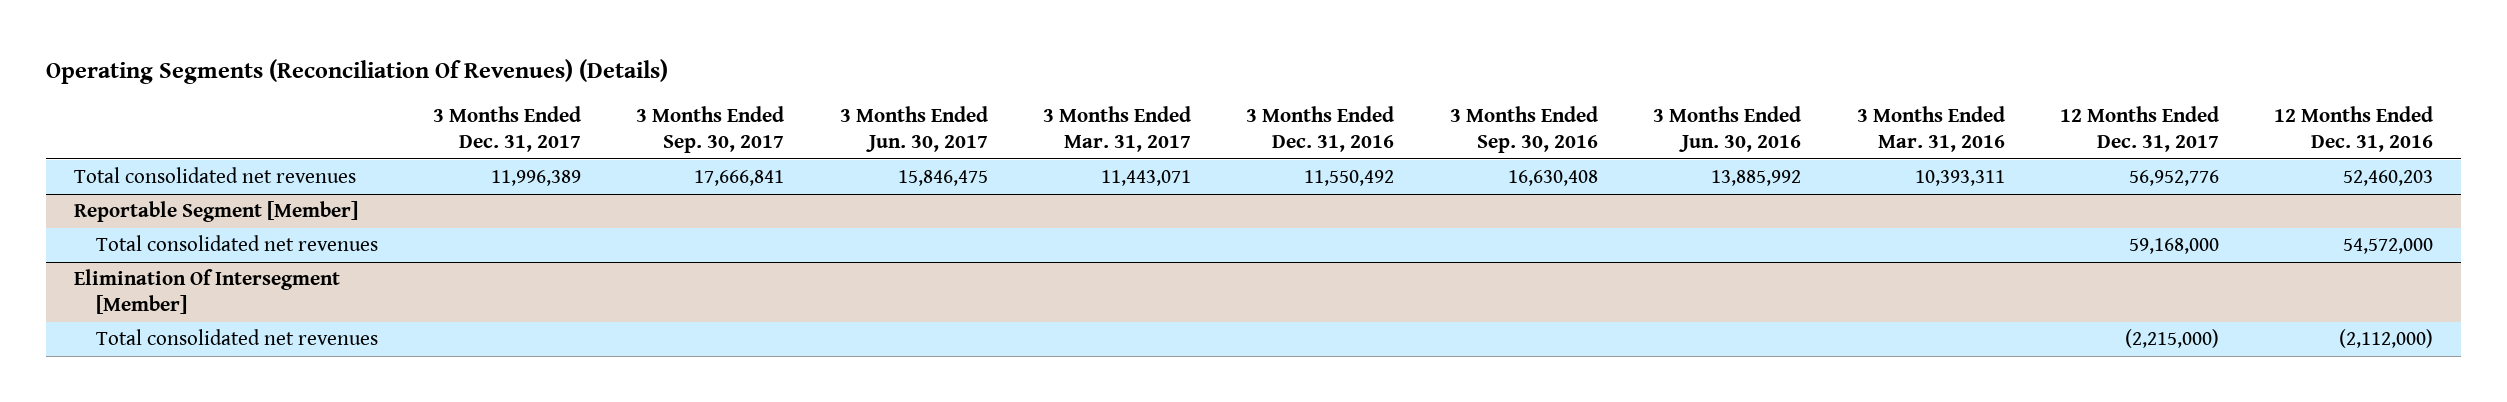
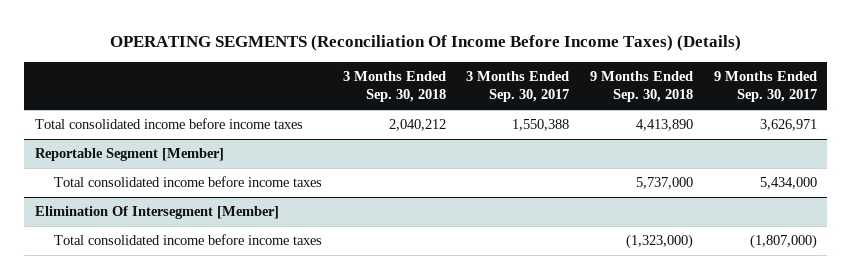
[45,59,668,85] Operating Segments (Reconciliation Of Revenues) (Details) -> [109,34,741,51] OPERATING SEGMENTS (Reconciliation Of Income Before Income Taxes) (Details)
[432,106,581,153] 3 Months Ended Dec. 31, 2017 -> none
[839,106,988,153] 3 Months Ended Jun. 30, 2017 -> none
[1043,106,1192,153] 3 Months Ended Mar. 31, 2017 -> none
[1246,106,1395,153] 3 Months Ended Dec. 31, 2016 -> none
[1449,106,1598,154] 3 Months Ended Sep. 30, 2016 -> none
[1653,106,1802,153] 3 Months Ended Jun. 30, 2016 -> none
[1856,106,2005,153] 3 Months Ended Mar. 31, 2016 -> none
[2059,106,2219,153] 12 Months Ended Dec. 31, 2017 -> none
[2274,106,2434,153] 12 Months Ended Dec. 31, 2016 -> none
none -> [342,70,446,103] 3 Months Ended Sep. 30, 2018
none -> [590,70,694,103] 9 Months Ended Sep. 30, 2018
none -> [714,70,818,103] 9 Months Ended Sep. 30, 2017
[73,167,356,184] Total consolidated net revenues -> none
none -> [34,118,303,130] Total consolidated income before income taxes
[95,235,378,252] Total consolidated net revenues -> none
none -> [53,176,322,188] Total consolidated income before income taxes
[95,329,378,346] Total consolidated net revenues -> none
none -> [53,234,322,246] Total consolidated income before income taxes

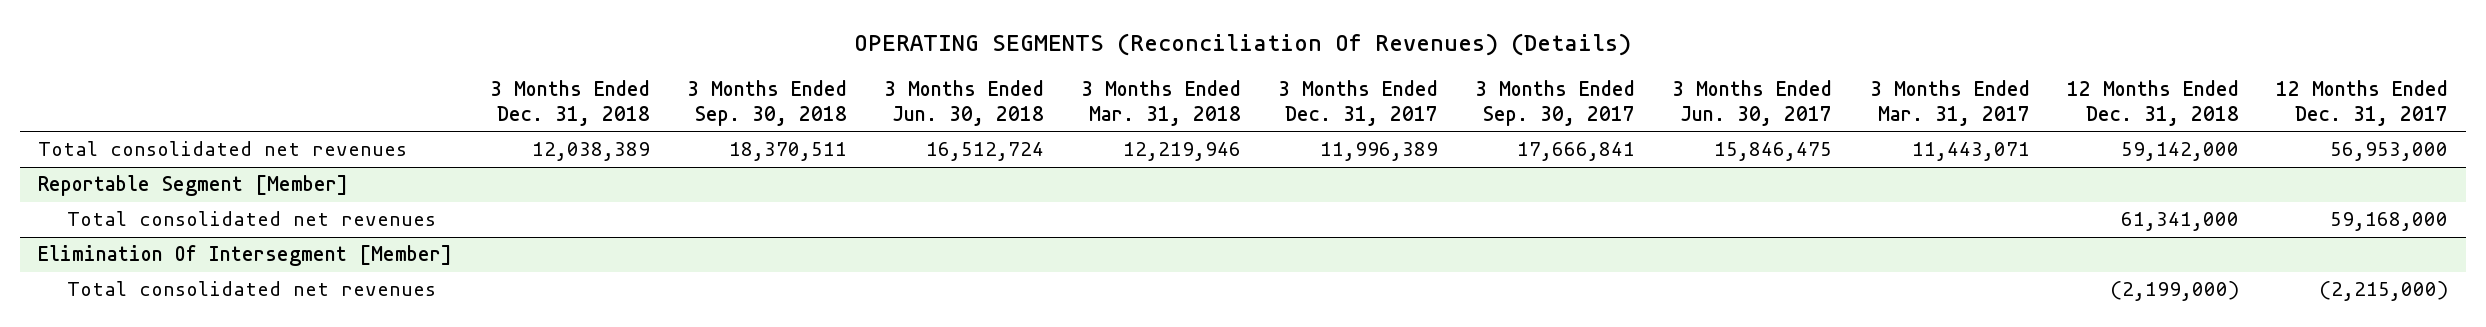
[109,34,741,51] OPERATING SEGMENTS (Reconciliation Of Income Before Income Taxes) (Details) -> [854,33,1632,57] OPERATING SEGMENTS (Reconciliation Of Revenues) (Details)
[590,70,694,103] 9 Months Ended Sep. 30, 2018 -> none
[714,70,818,103] 9 Months Ended Sep. 30, 2017 -> none
none -> [489,80,650,127] 3 Months Ended Dec. 31, 2018
none -> [883,80,1044,127] 3 Months Ended Jun. 30, 2018
none -> [1080,80,1241,127] 3 Months Ended Mar. 31, 2018
none -> [1278,80,1439,127] 3 Months Ended Dec. 31, 2017
none -> [1672,80,1833,127] 3 Months Ended Jun. 30, 2017
none -> [1869,80,2030,127] 3 Months Ended Mar. 31, 2017
none -> [2066,80,2239,127] 12 Months Ended Dec. 31, 2018
none -> [2275,80,2448,127] 12 Months Ended Dec. 31, 2017
[34,118,303,130] Total consolidated income before income taxes -> none
none -> [38,141,408,157] Total consolidated net revenues
[53,176,322,188] Total consolidated income before income taxes -> none
none -> [66,211,436,227] Total consolidated net revenues
[53,234,322,246] Total consolidated income before income taxes -> none
none -> [66,281,436,297] Total consolidated net revenues

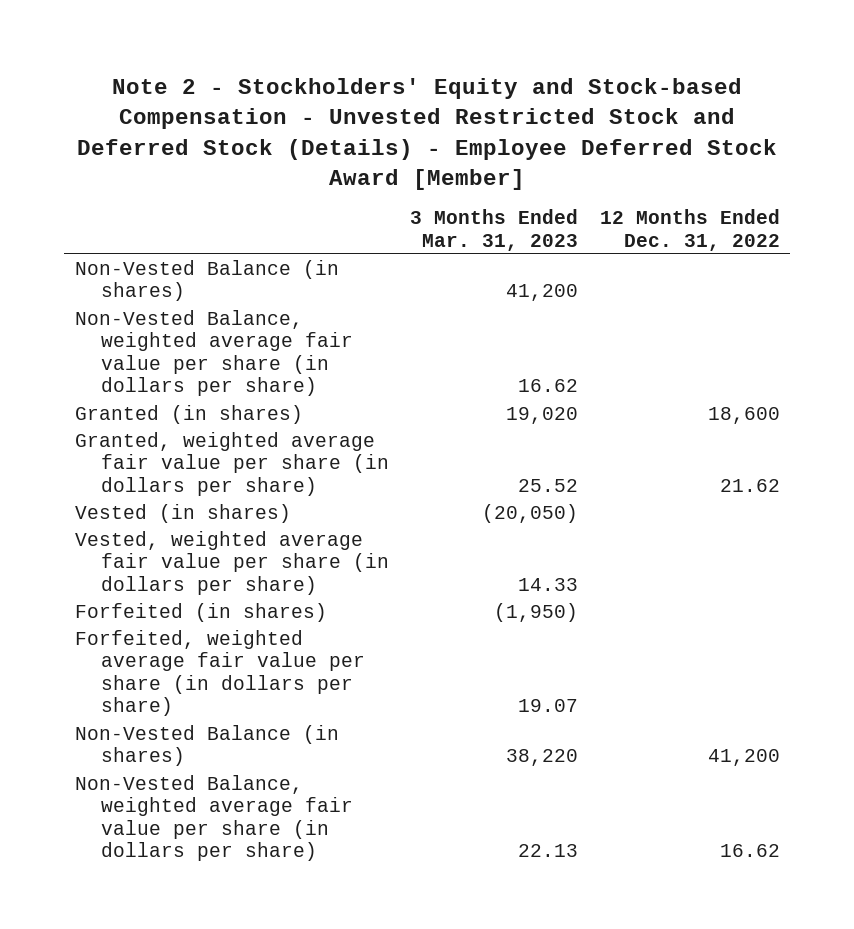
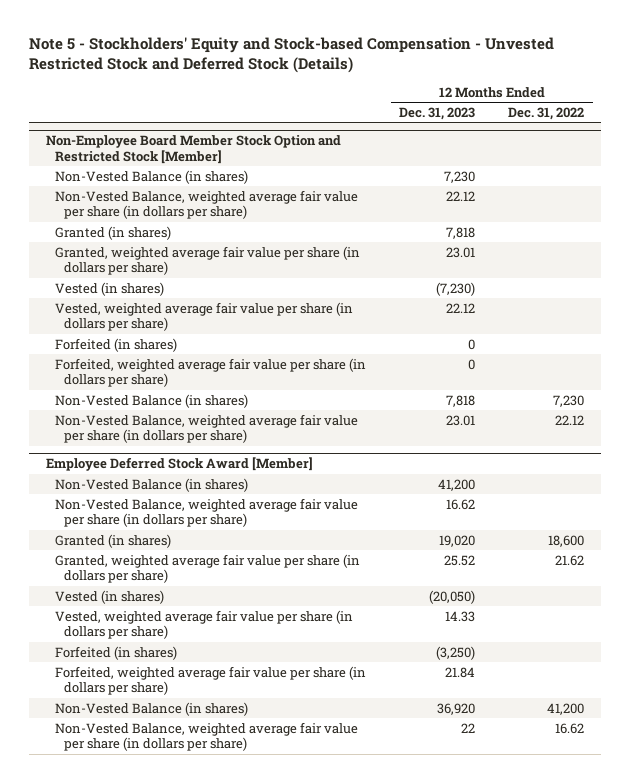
[77,78,778,190] Note 2 - Stockholders' Equity and Stock-based Compensation - Unvested Restricted Stock and Deferred Stock (Details) - Employee Deferred Stock Award [Member] -> [29,37,555,74] Note 5 - Stockholders' Equity and Stock-based Compensation - Unvested Restricted Stock and Deferred Stock (Details)
[410,209,579,251] 3 Months Ended Mar. 31, 2023 -> none
none -> [399,106,476,120] Dec. 31, 2023
none -> [45,135,341,164] Non-Employee Board Member Stock Option and Restricted Stock [Member]
none -> [55,169,249,184] Non-Vested Balance (in shares)
none -> [55,189,359,220] Non-Vested Balance, weighted average fair value per share (in dollars per share)
none -> [55,225,172,240] Granted (in shares)
none -> [55,245,361,276] Granted, weighted average fair value per share (in dollars per share)
none -> [55,281,165,296] Vested (in shares)
none -> [55,301,354,332] Vested, weighted average fair value per share (in dollars per share)
none -> [55,337,178,352] Forfeited (in shares)
none -> [55,357,367,388] Forfeited, weighted average fair value per share (in dollars per share)
none -> [55,393,249,408] Non-Vested Balance (in shares)
none -> [55,413,359,444] Non-Vested Balance, weighted average fair value per share (in dollars per share)
none -> [45,457,313,472] Employee Deferred Stock Award [Member]

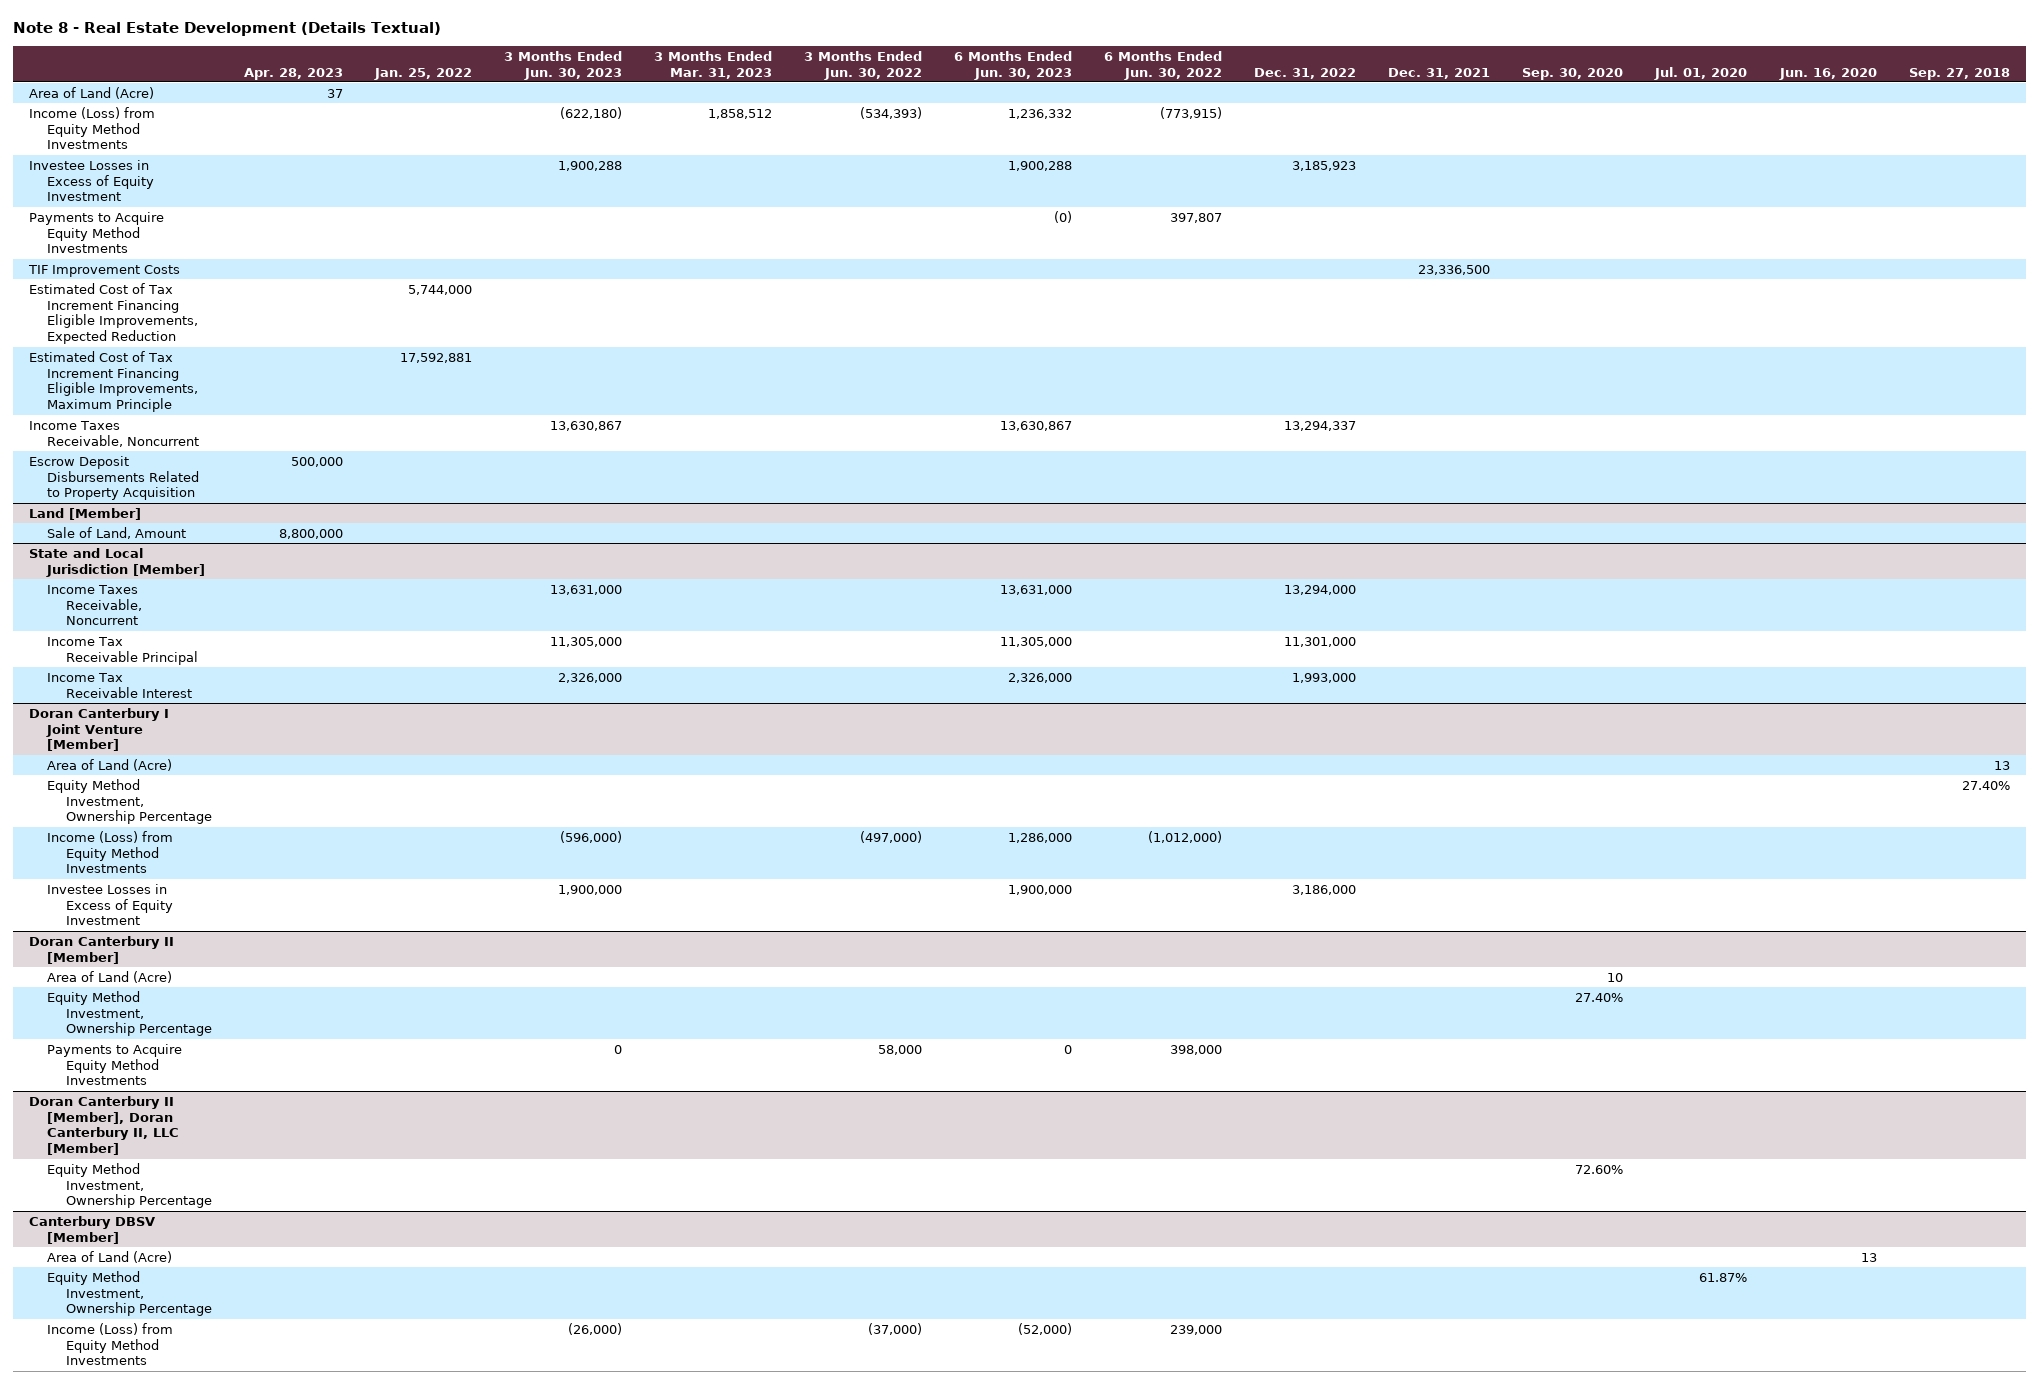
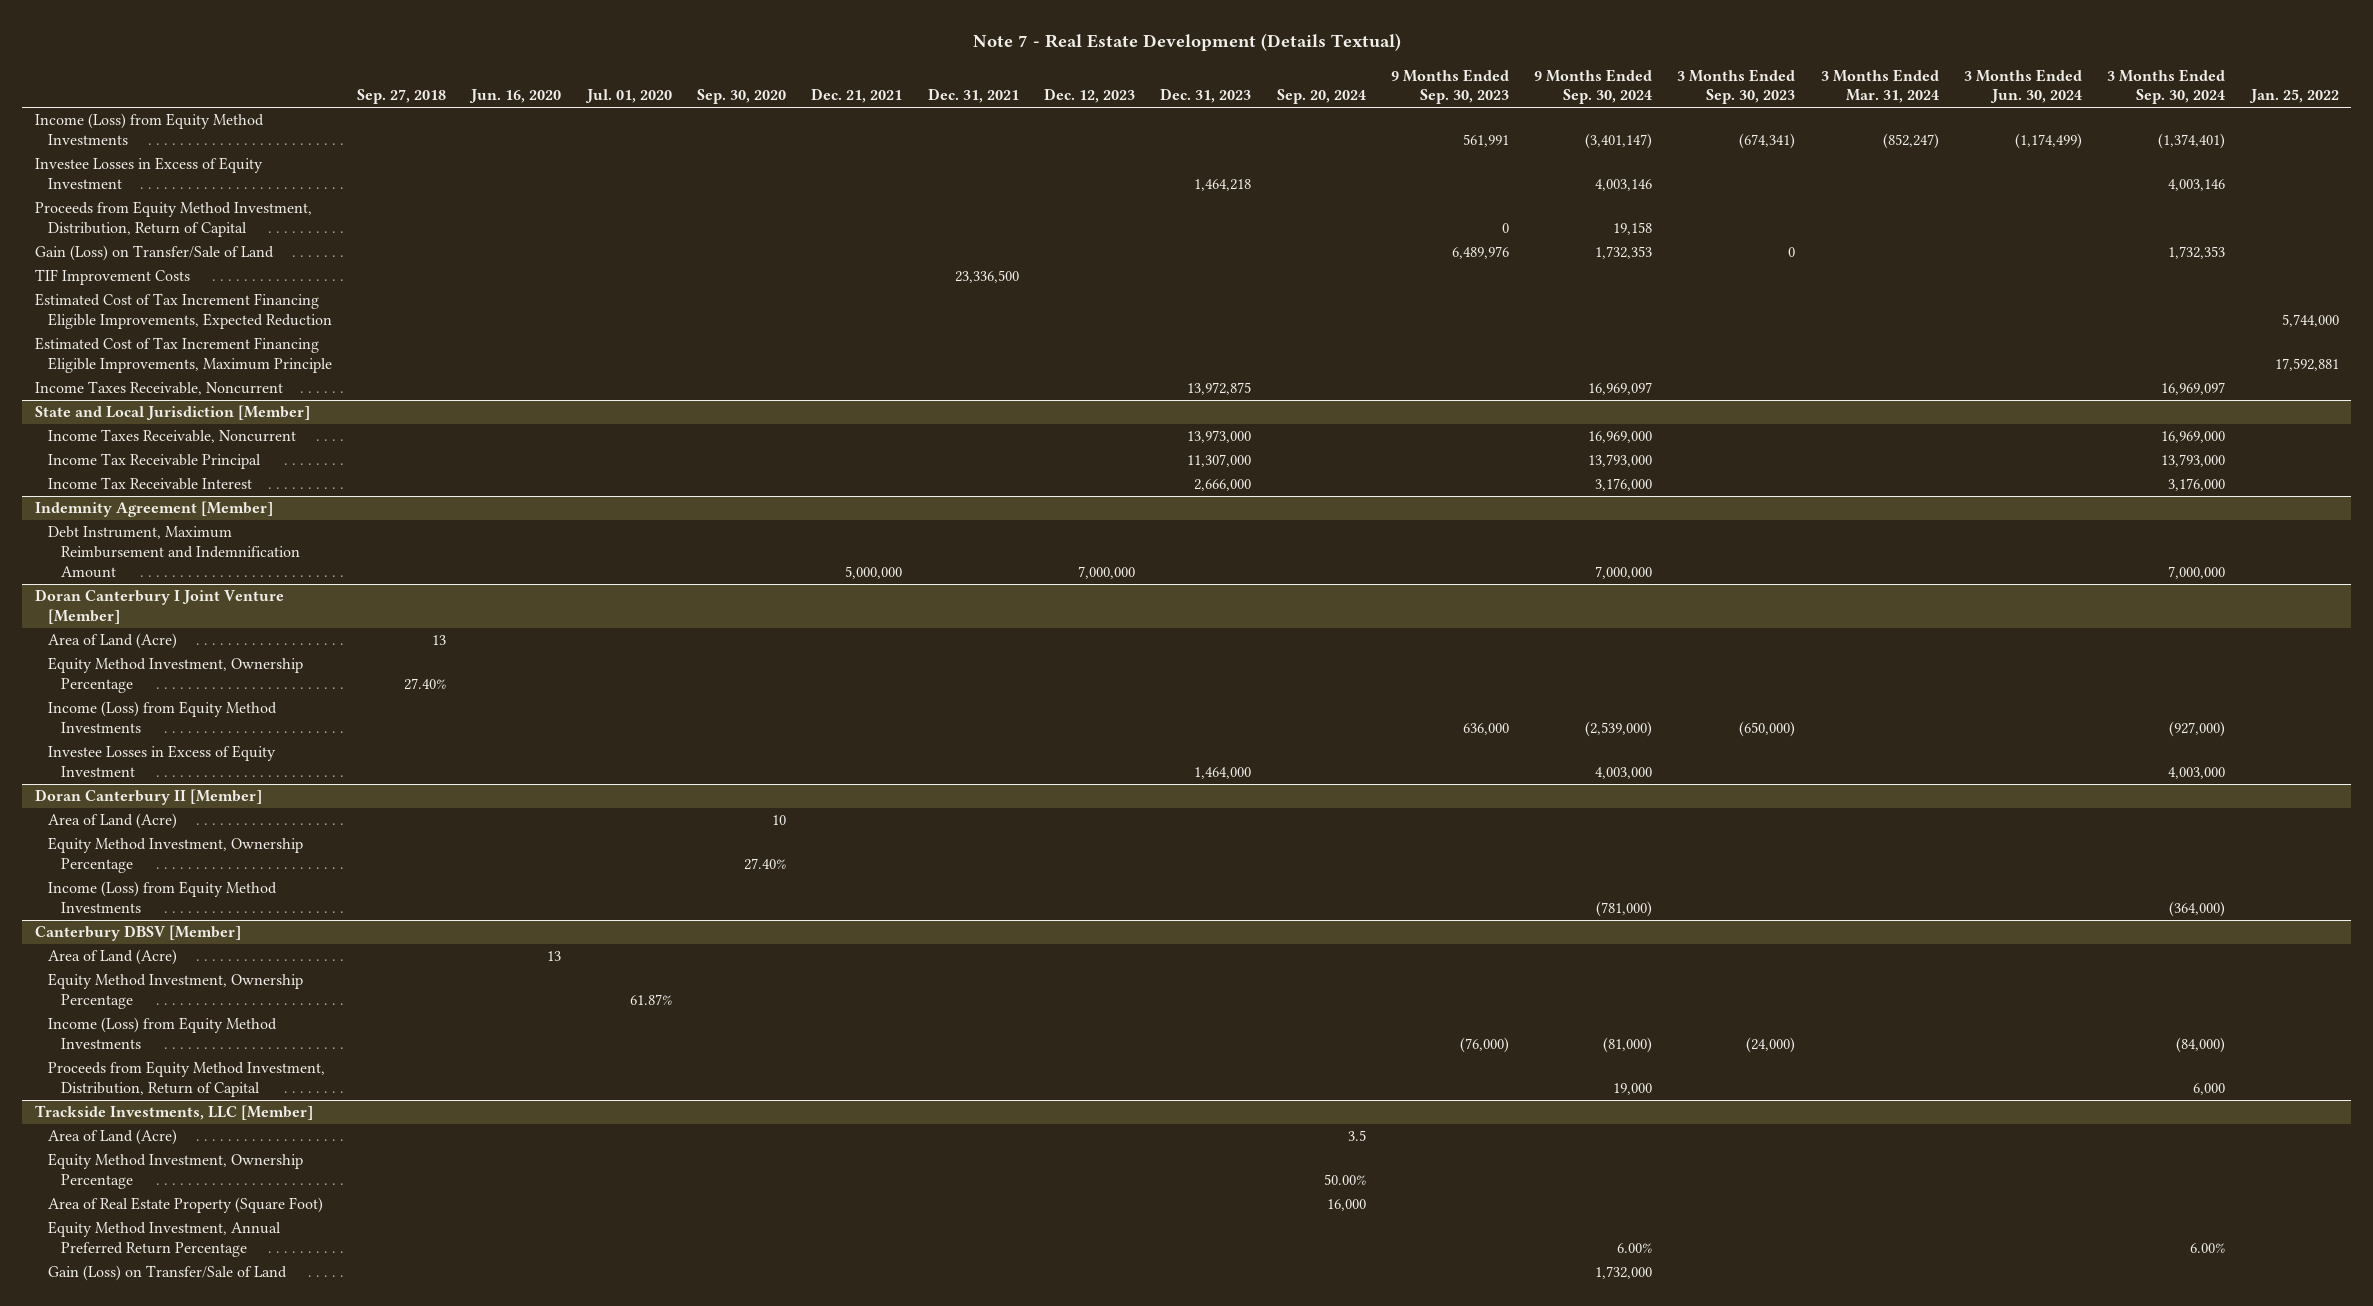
[12,21,441,36] Note 8 - Real Estate Development (Details Textual) -> [972,32,1401,51] Note 7 - Real Estate Development (Details Textual)
[243,67,343,80] Apr. 28, 2023 -> none
[503,50,622,80] 3 Months Ended Jun. 30, 2023 -> none
[653,50,772,79] 3 Months Ended Mar. 31, 2023 -> none
[803,50,922,80] 3 Months Ended Jun. 30, 2022 -> none
[954,50,1073,80] 6 Months Ended Jun. 30, 2023 -> none
[1104,50,1223,80] 6 Months Ended Jun. 30, 2022 -> none
[1254,67,1357,79] Dec. 31, 2022 -> none
none -> [811,88,903,104] Dec. 21, 2021
none -> [1043,88,1135,104] Dec. 12, 2023
none -> [1160,88,1252,104] Dec. 31, 2023
none -> [1276,89,1366,105] Sep. 20, 2024
none -> [1390,68,1509,105] 9 Months Ended Sep. 30, 2023
none -> [1534,68,1653,105] 9 Months Ended Sep. 30, 2024
none -> [1677,68,1796,105] 3 Months Ended Sep. 30, 2023
none -> [1820,68,1939,104] 3 Months Ended Mar. 31, 2024
none -> [1964,68,2083,104] 3 Months Ended Jun. 30, 2024
none -> [2107,68,2226,105] 3 Months Ended Sep. 30, 2024
[28,86,154,99] Area of Land (Acre) -> none
[28,211,164,254] Payments to Acquire Equity Method Investments -> none
none -> [34,201,312,238] Proceeds from Equity Method Investment, Distribution, Return of Capital
none -> [34,245,274,262] Gain (Loss) on Transfer/Sale of Land
[28,455,200,501] Escrow Deposit Disbursements Related to Property Acquisition -> none
[28,507,141,520] Land [Member] -> none
[47,526,187,539] Sale of Land, Amount -> none
none -> [34,501,273,518] Indemnity Agreement [Member]
none -> [47,526,300,579] Debt Instrument, Maximum Reimbursement and Indemnification Amount
[47,1043,183,1086] Payments to Acquire Equity Method Investments -> none
[28,1095,180,1156] Doran Canterbury II [Member], Doran Canterbury II, LLC [Member] -> none
[47,1162,212,1209] Equity Method Investment, Ownership Percentage -> none
none -> [47,881,277,914] Income (Loss) from Equity Method Investments
none -> [47,1061,325,1098] Proceeds from Equity Method Investment, Distribution, Return of Capital
none -> [34,1105,313,1121] Trackside Investments, LLC [Member]
none -> [47,1129,177,1146] Area of Land (Acre)
none -> [47,1153,303,1190] Equity Method Investment, Ownership Percentage
none -> [47,1197,323,1214] Area of Real Estate Property (Square Foot)
none -> [47,1221,281,1258] Equity Method Investment, Annual Preferred Return Percentage
none -> [47,1265,287,1282] Gain (Loss) on Transfer/Sale of Land

